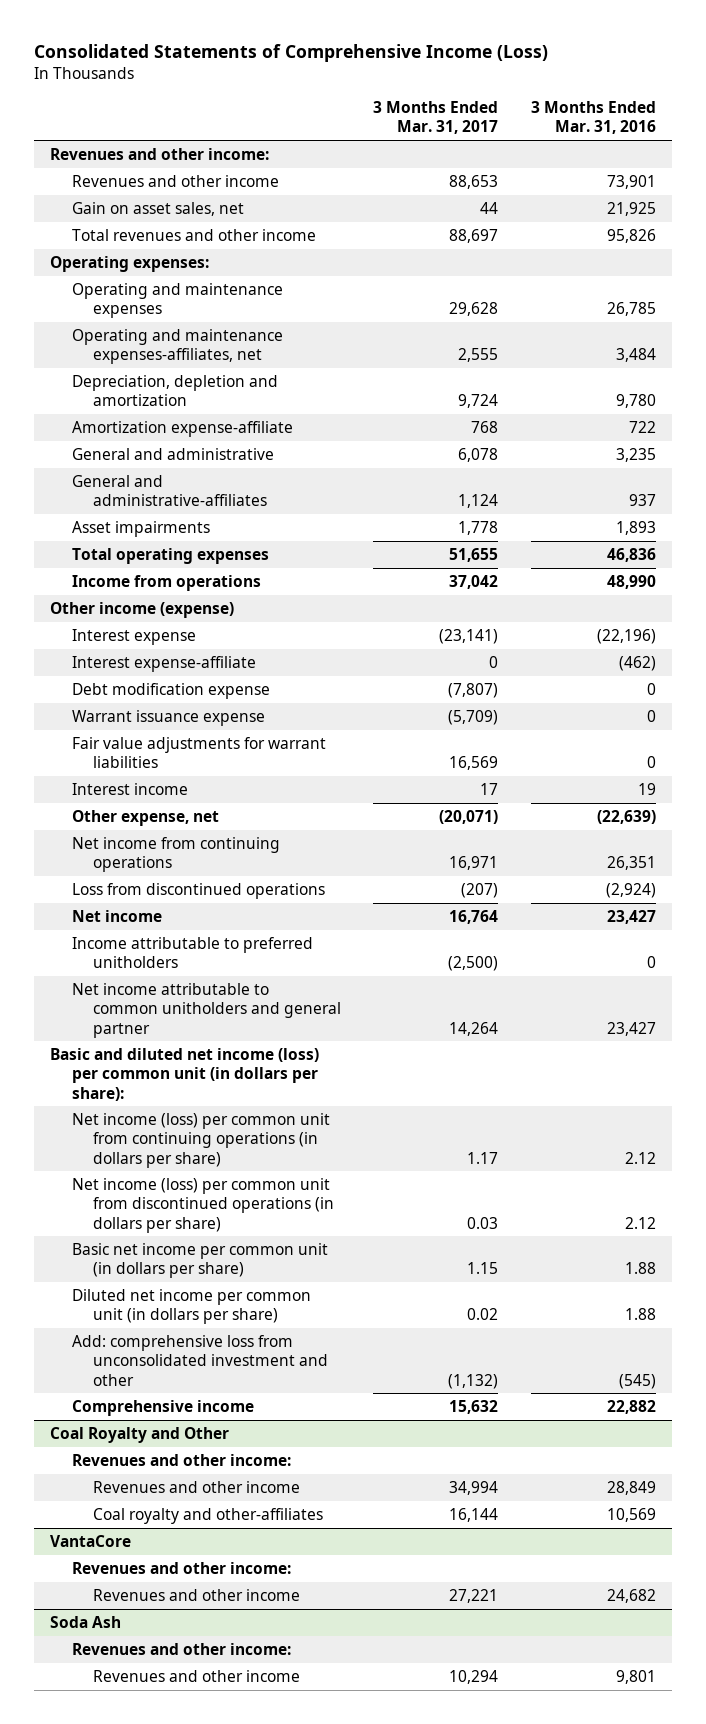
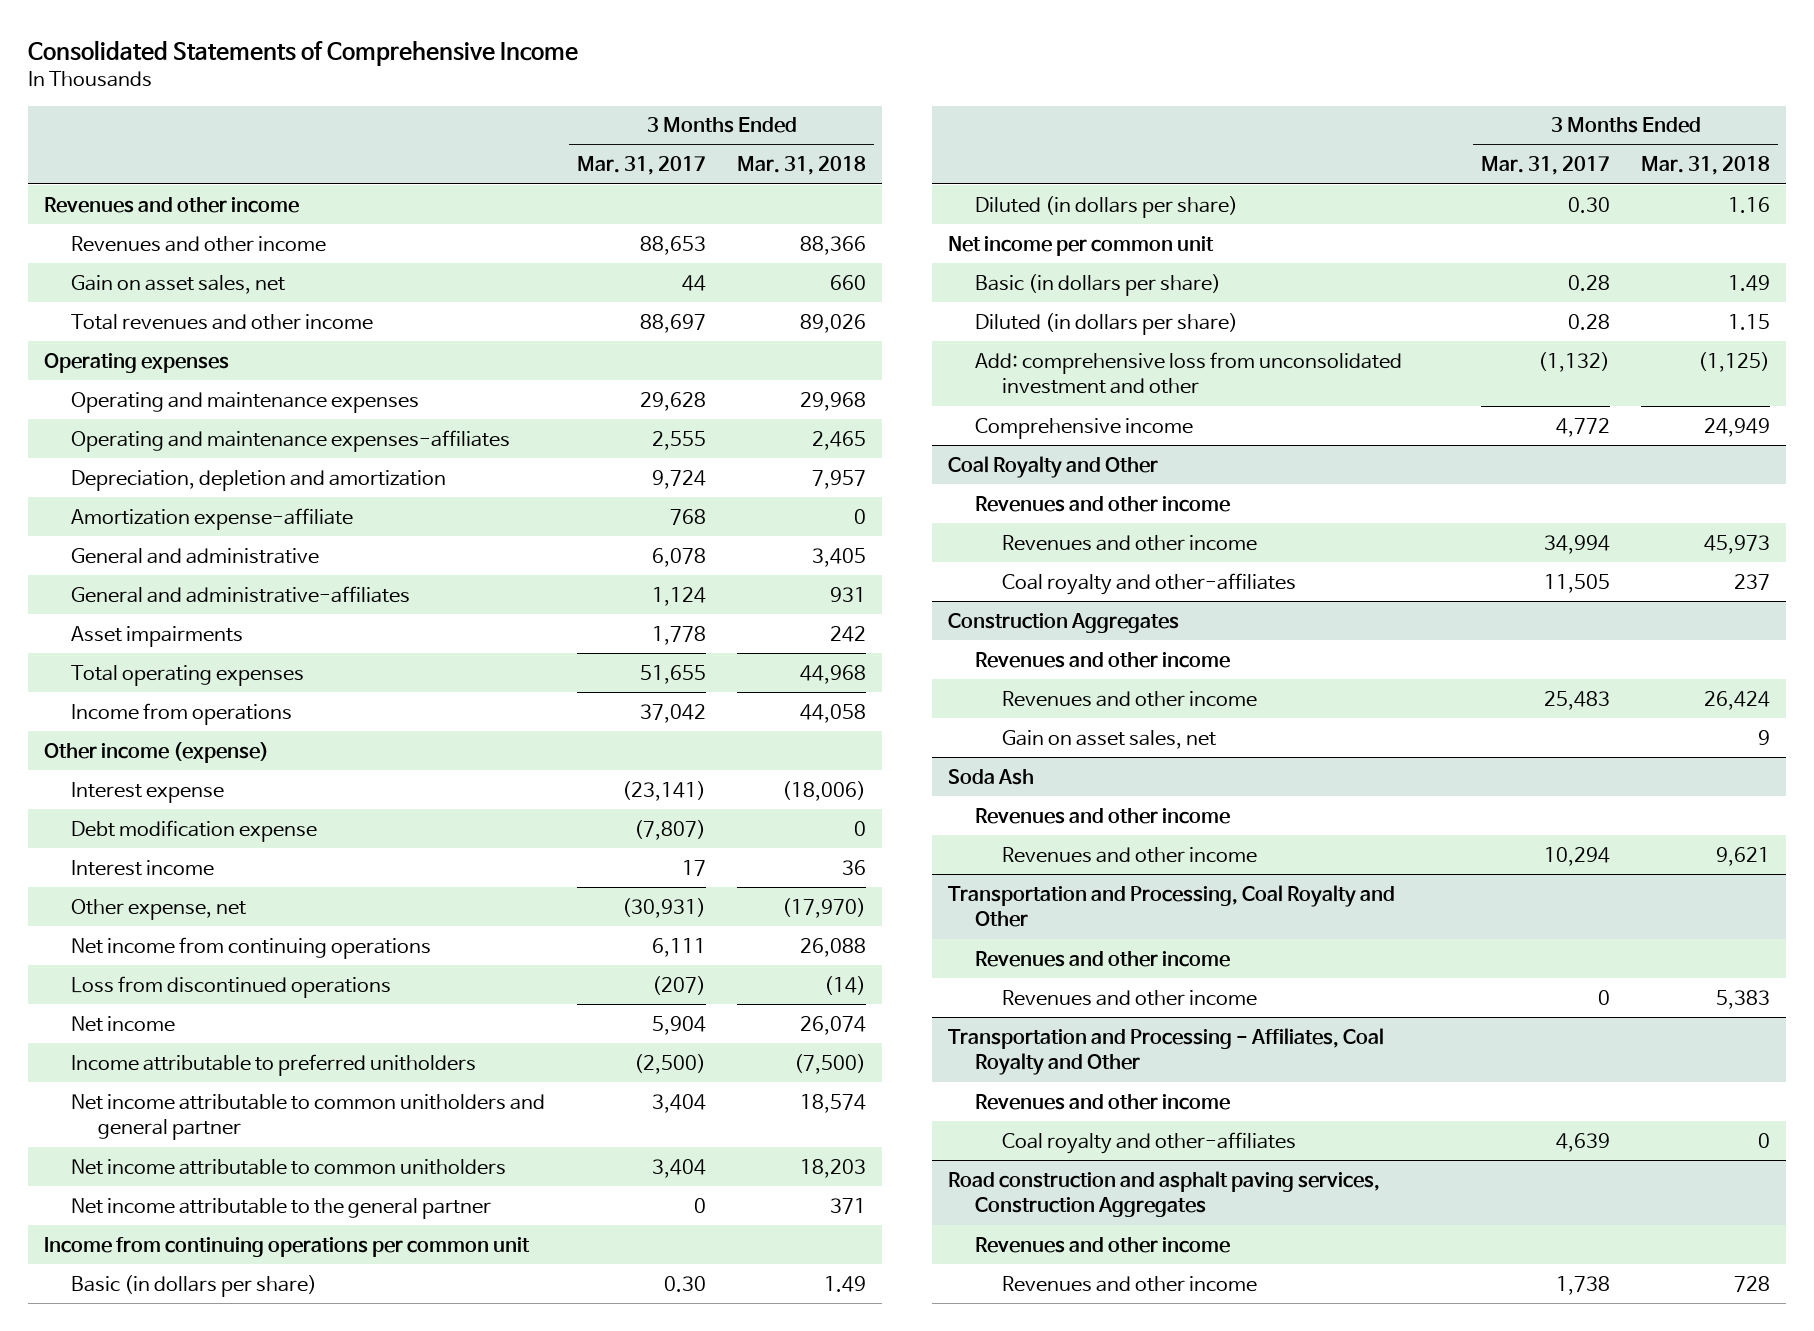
[33,43,548,62] Consolidated Statements of Comprehensive Income (Loss) -> [28,39,579,66] Consolidated Statements of Comprehensive Income
[530,100,656,135] 3 Months Ended Mar. 31, 2016 -> none
none -> [737,156,867,176] Mar. 31, 2018
[50,147,270,160] Revenues and other income: -> [43,196,299,213] Revenues and other income
[50,255,210,272] Operating expenses: -> [43,352,229,373] Operating expenses
[71,328,283,365] Operating and maintenance expenses-affiliates, net -> [71,429,511,452] Operating and maintenance expenses-affiliates
[71,655,256,672] Interest expense-affiliate -> none
[71,709,265,726] Warrant issuance expense -> none
[71,736,326,769] Fair value adjustments for warrant liabilities -> none
[439,809,499,824] (20,071) -> [621,897,706,918] (30,931)
[449,856,499,871] 16,971 -> [651,937,706,957] 6,111
[449,909,499,924] 16,764 -> [651,1015,706,1035] 5,904
[449,1021,499,1036] 14,264 -> [651,1093,706,1113] 3,404
none -> [71,1158,507,1175] Net income attributable to common unitholders
none -> [71,1197,492,1219] Net income attributable to the general partner
[50,1047,320,1101] Basic and diluted net income (loss) per common unit (in dollars per share): -> [43,1236,530,1257] Income from continuing operations per common unit
[71,1112,330,1168] Net income (loss) per common unit from continuing operations (in dollars per share) -> [71,1274,318,1297] Basic (in dollars per share)
[467,1151,499,1164] 1.17 -> [663,1275,706,1292] 0.30
[71,1177,334,1233] Net income (loss) per common unit from discontinued operations (in dollars per share) -> [974,195,1238,218] Diluted (in dollars per share)
[467,1216,499,1229] 0.03 -> [1567,196,1610,213] 0.30
none -> [947,235,1214,256] Net income per common unit
[71,1242,328,1279] Basic net income per common unit (in dollars per share) -> [974,273,1221,296] Basic (in dollars per share)
[467,1262,499,1275] 1.15 -> [1567,274,1610,291] 0.28
[71,1288,311,1325] Diluted net income per common unit (in dollars per share) -> [974,312,1238,335] Diluted (in dollars per share)
[467,1308,499,1321] 0.02 -> [1567,313,1610,330] 0.28
[449,1399,499,1414] 15,632 -> [1555,417,1610,437] 4,772
[71,1453,291,1466] Revenues and other income: -> [974,495,1230,512] Revenues and other income
[50,1534,132,1547] VantaCore -> none
[449,1507,499,1522] 16,144 -> [1543,573,1610,593] 11,505
none -> [947,612,1179,633] Construction Aggregates
[71,1561,291,1574] Revenues and other income: -> [974,651,1230,668] Revenues and other income
[449,1588,499,1603] 27,221 -> [1543,690,1610,710] 25,483
none -> [1002,729,1217,749] Gain on asset sales, net
[71,1642,291,1655] Revenues and other income: -> [974,807,1230,824] Revenues and other income
none -> [947,884,1395,928] Transportation and Processing, Coal Royalty and Other
none -> [974,950,1230,967] Revenues and other income
none -> [1002,989,1258,1006] Revenues and other income
none -> [947,1027,1384,1076] Transportation and Processing - Affiliates, Coal Royalty and Other
none -> [974,1093,1230,1110] Revenues and other income
none -> [1002,1131,1297,1154] Coal royalty and other-affiliates
none -> [947,1170,1380,1218] Road construction and asphalt paving services, Construction Aggregates
none -> [974,1236,1230,1253] Revenues and other income
none -> [1002,1275,1258,1292] Revenues and other income

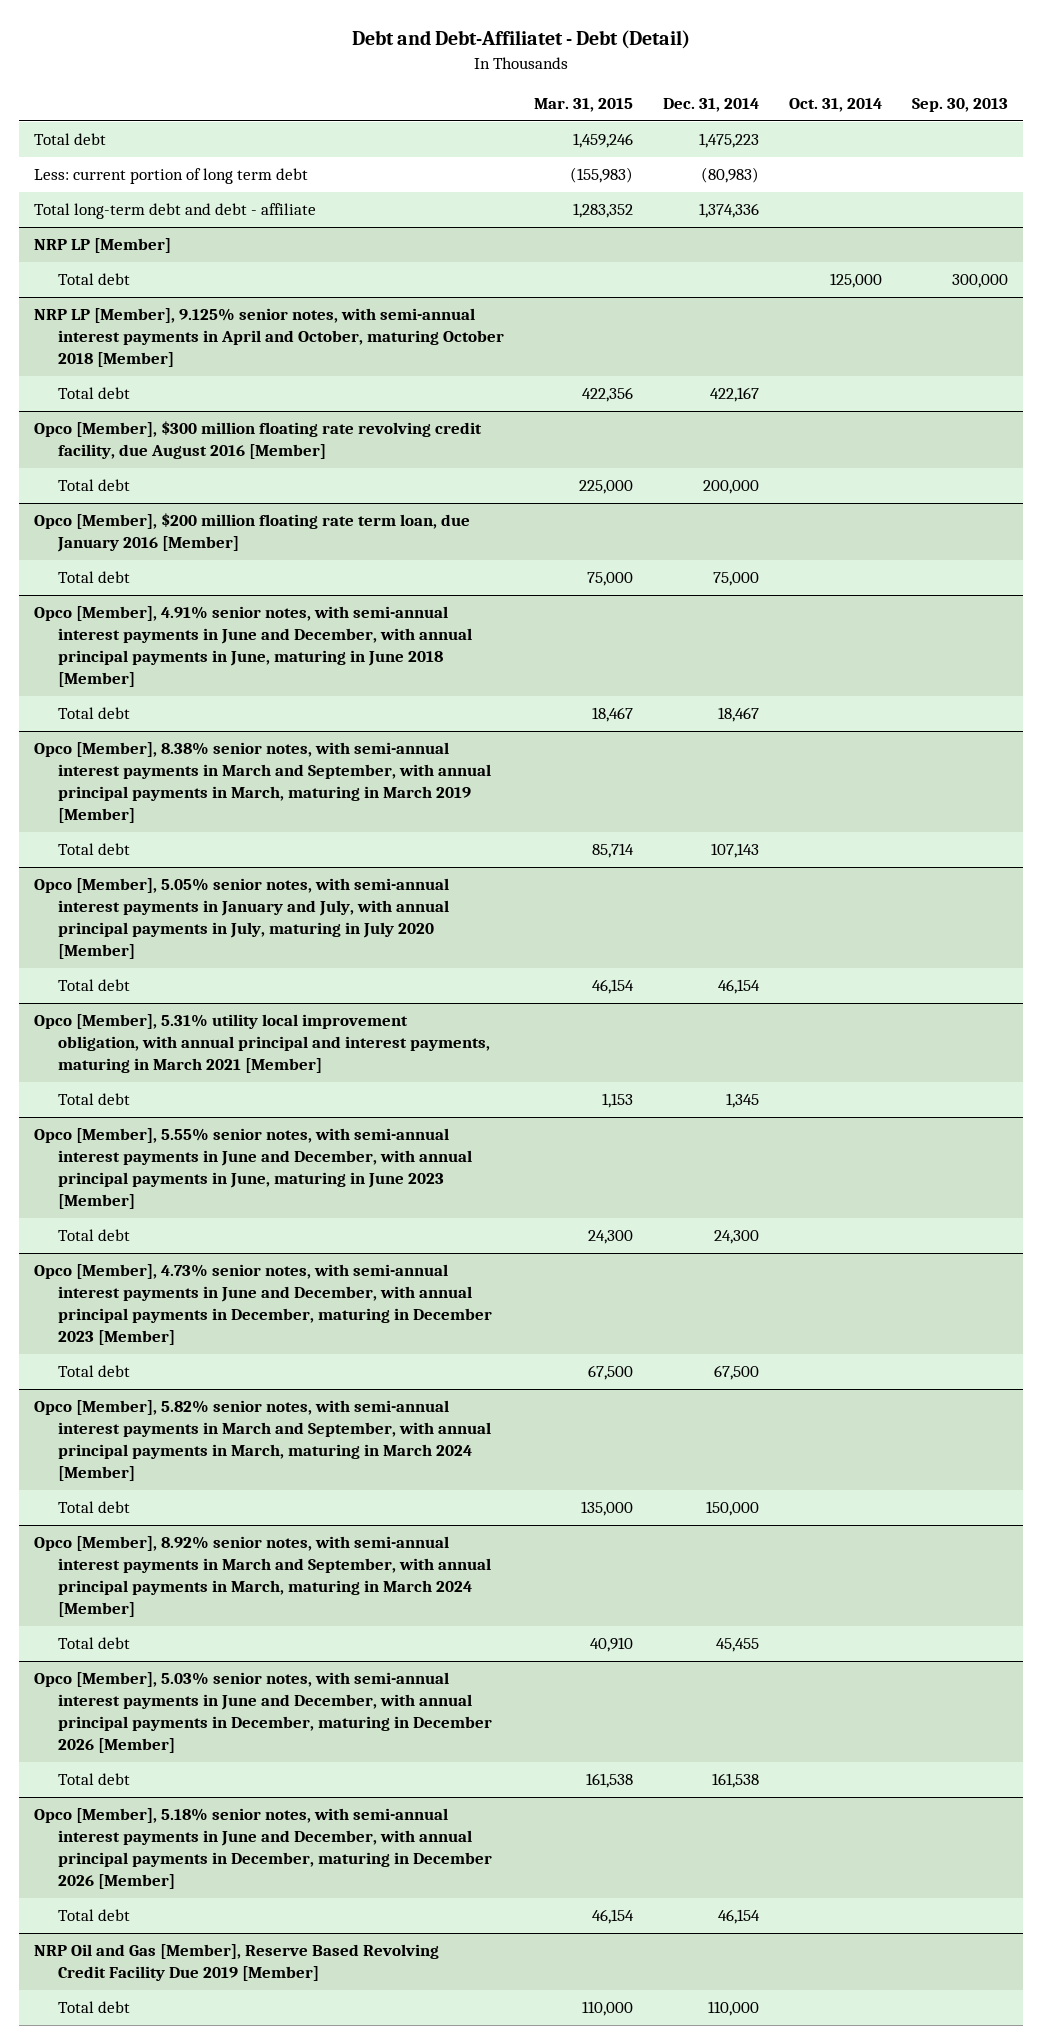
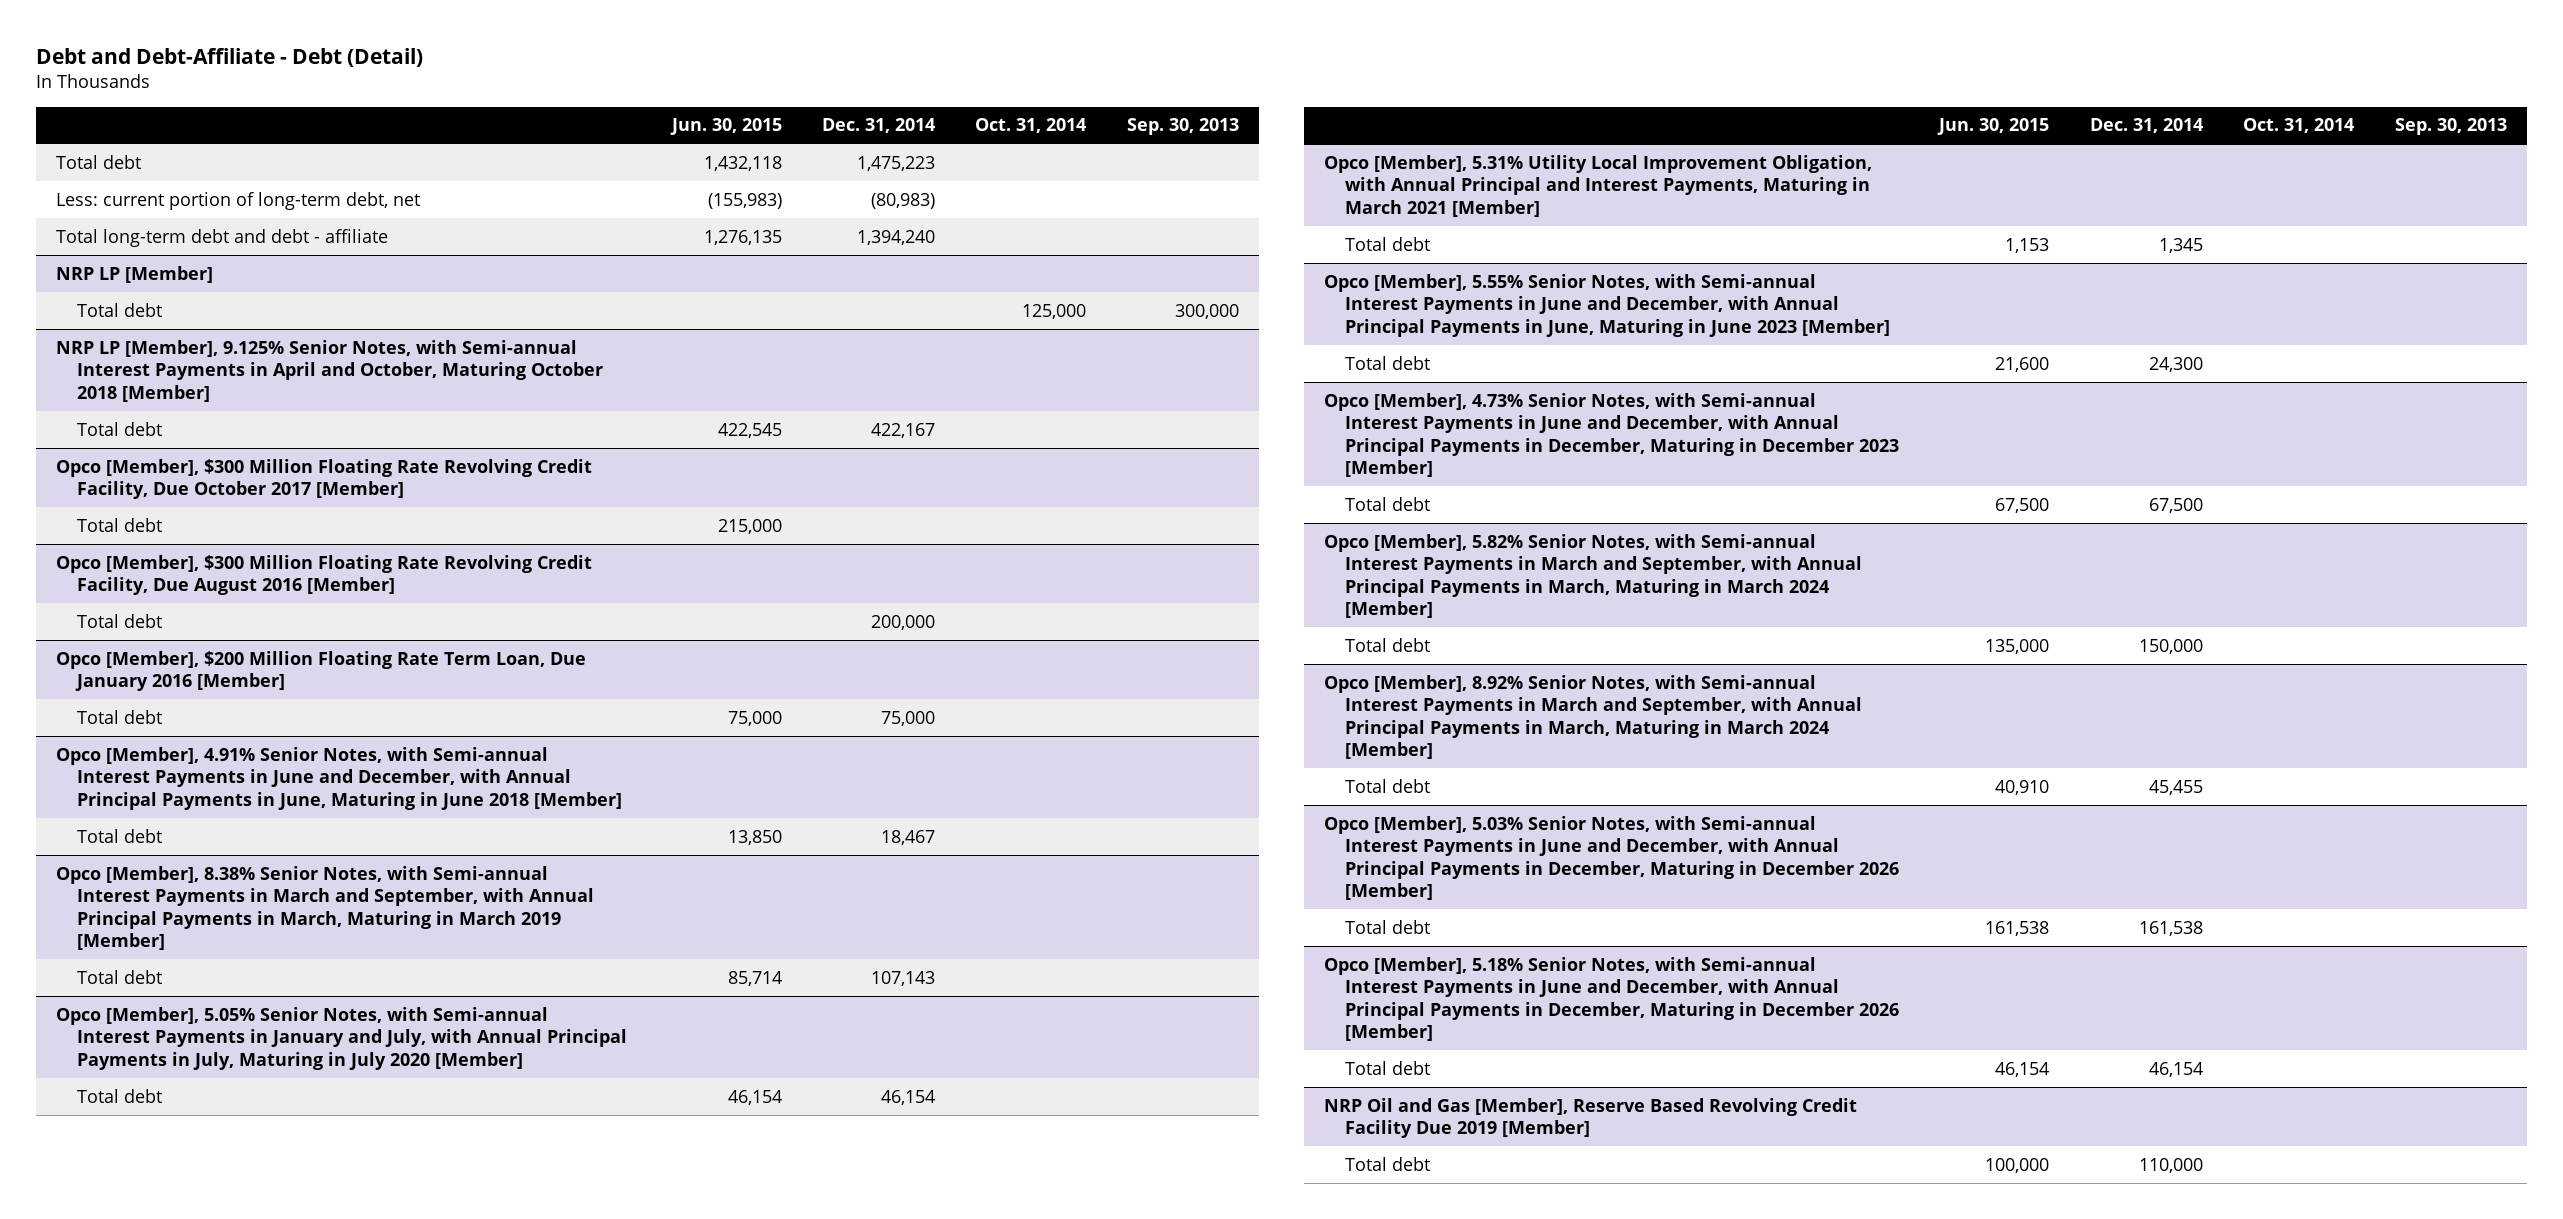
[351,30,690,50] Debt and Debt-Affiliatet - Debt (Detail) -> [36,48,424,68] Debt and Debt-Affiliate - Debt (Detail)
[533,98,633,113] Mar. 31, 2015 -> none
none -> [669,118,782,136] Jun. 30, 2015
[33,168,308,185] Less: current portion of long term debt -> [56,191,421,210] Less: current portion of long-term debt, net
[698,203,759,219] 1,374,336 -> [856,229,935,245] 1,394,240
[33,308,504,368] NRP LP [Member], 9.125% senior notes, with semi-annual interest payments in April and October, maturing October 2018 [Member] -> [56,339,604,402] NRP LP [Member], 9.125% Senior Notes, with Semi-annual Interest Payments in April and October, Maturing October 2018 [Member]
none -> [56,458,593,500] Opco [Member], $300 Million Floating Rate Revolving Credit Facility, Due October 2017 [Member]
none -> [77,517,163,532] Total debt
[33,421,482,460] Opco [Member], $300 million floating rate revolving credit facility, due August 2016 [Member] -> [56,554,593,596] Opco [Member], $300 Million Floating Rate Revolving Credit Facility, Due August 2016 [Member]
[33,513,470,553] Opco [Member], $200 million floating rate term loan, due January 2016 [Member] -> [56,650,587,692] Opco [Member], $200 Million Floating Rate Term Loan, Due January 2016 [Member]
[33,606,472,688] Opco [Member], 4.91% senior notes, with semi-annual interest payments in June and December, with annual principal payments in June, maturing in June 2018 [Member] -> [56,746,623,810] Opco [Member], 4.91% Senior Notes, with Semi-annual Interest Payments in June and December, with Annual Principal Payments in June, Maturing in June 2018 [Member]
[33,742,491,824] Opco [Member], 8.38% senior notes, with semi-annual interest payments in March and September, with annual principal payments in March, maturing in March 2019 [Member] -> [56,865,595,951] Opco [Member], 8.38% Senior Notes, with Semi-annual Interest Payments in March and September, with Annual Principal Payments in March, Maturing in March 2019 [Member]
[33,878,449,960] Opco [Member], 5.05% senior notes, with semi-annual interest payments in January and July, with annual principal payments in July, maturing in July 2020 [Member] -> [56,1006,628,1070] Opco [Member], 5.05% Senior Notes, with Semi-annual Interest Payments in January and July, with Annual Principal Payments in July, Maturing in July 2020 [Member]
[33,1014,490,1074] Opco [Member], 5.31% utility local improvement obligation, with annual principal and interest payments, maturing in March 2021 [Member] -> [1324,154,1873,217] Opco [Member], 5.31% Utility Local Improvement Obligation, with Annual Principal and Interest Payments, Maturing in March 2021 [Member]
[33,1128,472,1210] Opco [Member], 5.55% senior notes, with semi-annual interest payments in June and December, with annual principal payments in June, maturing in June 2023 [Member] -> [1324,273,1891,337] Opco [Member], 5.55% Senior Notes, with Semi-annual Interest Payments in June and December, with Annual Principal Payments in June, Maturing in June 2023 [Member]
[33,1264,492,1346] Opco [Member], 4.73% senior notes, with semi-annual interest payments in June and December, with annual principal payments in December, maturing in December 2023 [Member] -> [1324,392,1900,478] Opco [Member], 4.73% Senior Notes, with Semi-annual Interest Payments in June and December, with Annual Principal Payments in December, Maturing in December 2023 [Member]
[33,1400,491,1482] Opco [Member], 5.82% senior notes, with semi-annual interest payments in March and September, with annual principal payments in March, maturing in March 2024 [Member] -> [1324,533,1863,619] Opco [Member], 5.82% Senior Notes, with Semi-annual Interest Payments in March and September, with Annual Principal Payments in March, Maturing in March 2024 [Member]
[33,1536,491,1618] Opco [Member], 8.92% senior notes, with semi-annual interest payments in March and September, with annual principal payments in March, maturing in March 2024 [Member] -> [1324,674,1863,760] Opco [Member], 8.92% Senior Notes, with Semi-annual Interest Payments in March and September, with Annual Principal Payments in March, Maturing in March 2024 [Member]
[33,1672,492,1754] Opco [Member], 5.03% senior notes, with semi-annual interest payments in June and December, with annual principal payments in December, maturing in December 2026 [Member] -> [1324,815,1900,901] Opco [Member], 5.03% Senior Notes, with Semi-annual Interest Payments in June and December, with Annual Principal Payments in December, Maturing in December 2026 [Member]
[33,1808,492,1890] Opco [Member], 5.18% senior notes, with semi-annual interest payments in June and December, with annual principal payments in December, maturing in December 2026 [Member] -> [1324,956,1900,1042] Opco [Member], 5.18% Senior Notes, with Semi-annual Interest Payments in June and December, with Annual Principal Payments in December, Maturing in December 2026 [Member]

